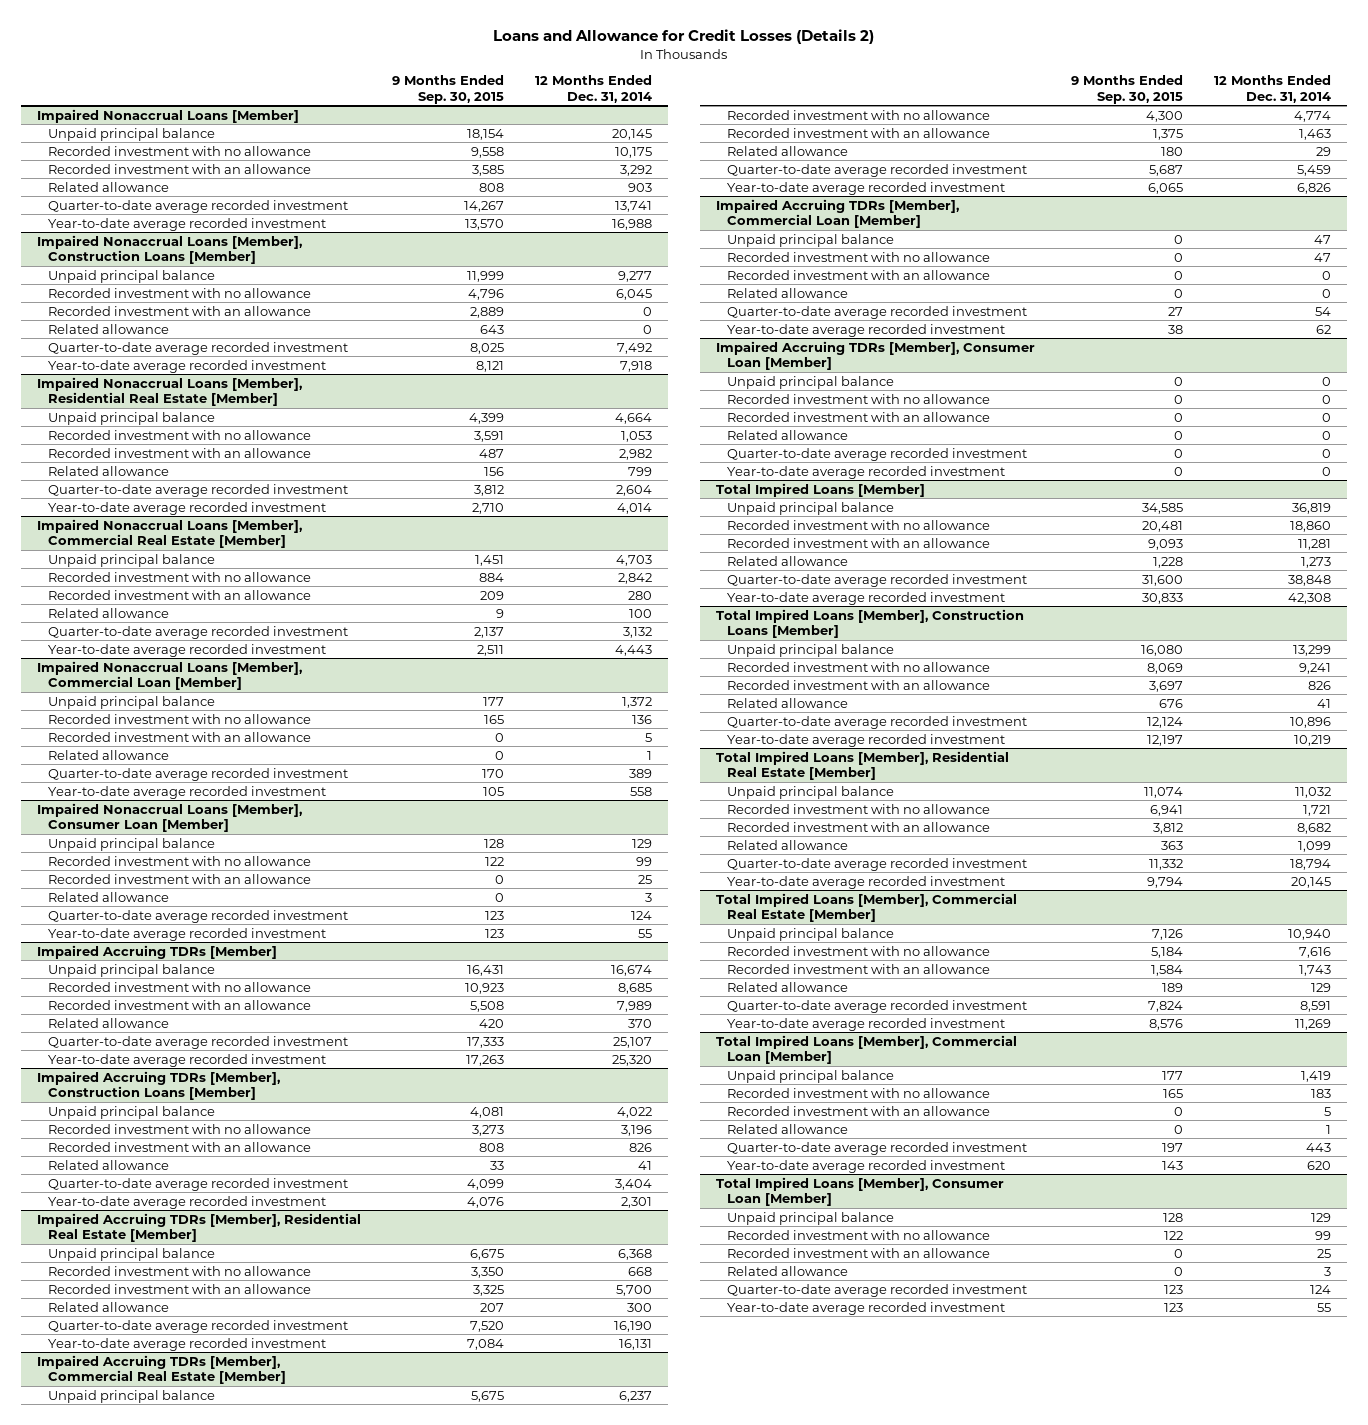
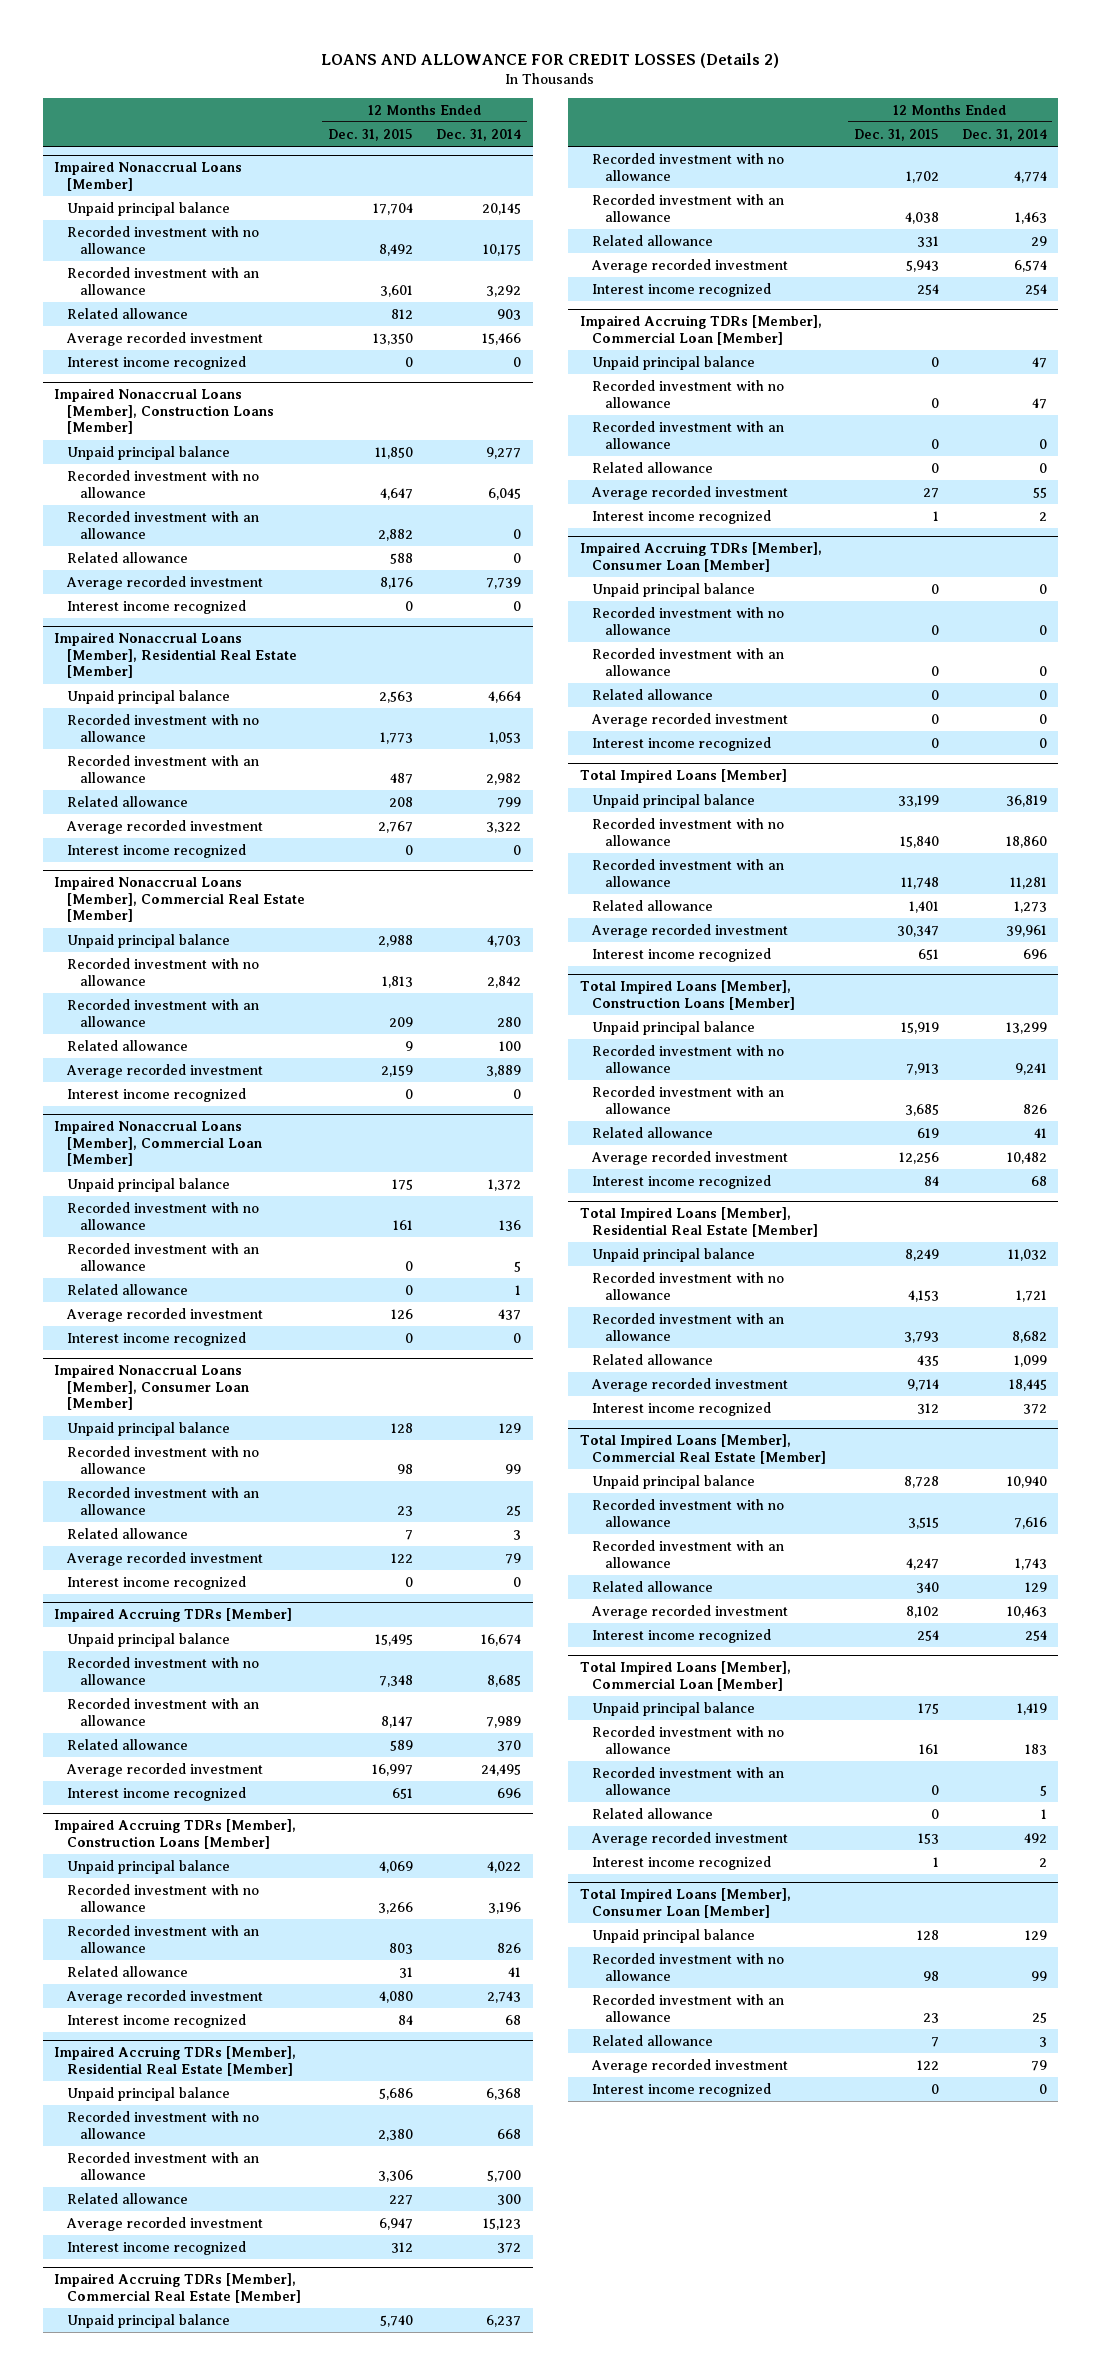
[493,29,875,45] Loans and Allowance for Credit Losses (Details 2) -> [321,52,780,68] LOANS AND ALLOWANCE FOR CREDIT LOSSES (Details 2)
[392,75,505,104] 9 Months Ended Sep. 30, 2015 -> none
none -> [328,129,414,142] Dec. 31, 2015
[47,217,326,231] Year-to-date average recorded investment -> none
[47,199,348,213] Quarter-to-date average recorded investment -> [66,332,264,347] Average recorded investment
[615,200,653,212] 13,741 -> [482,333,522,346] 15,466
none -> [67,356,247,371] Interest income recognized
[47,359,326,373] Year-to-date average recorded investment -> none
[47,341,348,355] Quarter-to-date average recorded investment -> [66,576,264,591] Average recorded investment
[617,342,653,354] 7,492 -> [486,577,522,590] 7,739
none -> [67,600,247,615] Interest income recognized
[47,501,326,515] Year-to-date average recorded investment -> none
[47,483,348,497] Quarter-to-date average recorded investment -> [66,820,264,835] Average recorded investment
[616,484,653,496] 2,604 -> [486,822,522,834] 3,322
none -> [67,844,247,859] Interest income recognized
[47,643,326,657] Year-to-date average recorded investment -> none
[47,625,348,639] Quarter-to-date average recorded investment -> [66,1064,264,1079] Average recorded investment
[623,626,653,638] 3,132 -> [486,1065,522,1078] 3,889
none -> [67,1088,247,1103] Interest income recognized
[47,785,326,799] Year-to-date average recorded investment -> none
[47,767,348,781] Quarter-to-date average recorded investment -> [66,1308,264,1323] Average recorded investment
[629,768,653,778] 389 -> [498,1309,522,1321] 437
none -> [67,1332,247,1347] Interest income recognized
[47,927,326,941] Year-to-date average recorded investment -> none
[47,909,348,923] Quarter-to-date average recorded investment -> [66,1552,264,1567] Average recorded investment
[631,910,653,920] 124 -> [505,1553,522,1565] 79
none -> [67,1576,247,1591] Interest income recognized
[47,1053,326,1067] Year-to-date average recorded investment -> none
[47,1035,348,1049] Quarter-to-date average recorded investment -> [66,1763,264,1778] Average recorded investment
[613,1036,653,1048] 25,107 -> [481,1764,522,1777] 24,495
none -> [67,1787,247,1802] Interest income recognized
[47,1195,326,1209] Year-to-date average recorded investment -> none
[47,1177,348,1191] Quarter-to-date average recorded investment -> [66,1990,264,2005] Average recorded investment
[615,1178,653,1190] 3,404 -> [487,1991,522,2004] 2,743
none -> [67,2014,247,2029] Interest income recognized
[47,1337,326,1351] Year-to-date average recorded investment -> none
[47,1319,348,1333] Quarter-to-date average recorded investment -> [66,2217,264,2232] Average recorded investment
[614,1320,653,1332] 16,190 -> [483,2218,522,2231] 15,123
none -> [67,2241,247,2256] Interest income recognized
[726,181,1005,195] Year-to-date average recorded investment -> none
[726,163,1027,177] Quarter-to-date average recorded investment -> [591,259,789,274] Average recorded investment
[1297,164,1332,176] 5,459 -> [1013,260,1047,273] 6,574
none -> [592,283,772,298] Interest income recognized
[726,323,1005,337] Year-to-date average recorded investment -> none
[726,305,1027,319] Quarter-to-date average recorded investment -> [591,486,789,501] Average recorded investment
[1315,306,1332,316] 54 -> [1032,487,1047,499] 55
none -> [592,510,772,525] Interest income recognized
[726,447,1027,461] Quarter-to-date average recorded investment -> [591,713,789,728] Average recorded investment
[726,465,1005,479] Year-to-date average recorded investment -> [592,737,772,752] Interest income recognized
[726,591,1005,605] Year-to-date average recorded investment -> none
[726,573,1027,587] Quarter-to-date average recorded investment -> [591,924,789,939] Average recorded investment
[1288,574,1332,586] 38,848 -> [1005,925,1047,938] 39,961
none -> [592,948,772,963] Interest income recognized
[726,733,1005,747] Year-to-date average recorded investment -> none
[726,715,1027,729] Quarter-to-date average recorded investment -> [591,1151,789,1166] Average recorded investment
[1290,716,1332,728] 10,896 -> [1006,1152,1047,1165] 10,482
none -> [592,1175,772,1190] Interest income recognized
[726,875,1005,889] Year-to-date average recorded investment -> none
[726,857,1027,871] Quarter-to-date average recorded investment -> [591,1378,789,1393] Average recorded investment
[1290,858,1332,870] 18,794 -> [1008,1379,1047,1392] 18,445
none -> [592,1402,772,1417] Interest income recognized
[726,1017,1005,1031] Year-to-date average recorded investment -> none
[726,999,1027,1013] Quarter-to-date average recorded investment -> [591,1605,789,1620] Average recorded investment
[1300,1000,1332,1012] 8,591 -> [1006,1606,1047,1619] 10,463
none -> [592,1629,772,1644] Interest income recognized
[726,1159,1005,1173] Year-to-date average recorded investment -> none
[726,1141,1027,1155] Quarter-to-date average recorded investment -> [591,1832,789,1847] Average recorded investment
[1306,1142,1332,1152] 443 -> [1023,1833,1047,1844] 492
none -> [592,1856,772,1871] Interest income recognized
[726,1301,1005,1315] Year-to-date average recorded investment -> none
[726,1283,1027,1297] Quarter-to-date average recorded investment -> [591,2059,789,2074] Average recorded investment
[1310,1284,1332,1294] 124 -> [1030,2060,1047,2072] 79
none -> [592,2083,772,2098] Interest income recognized

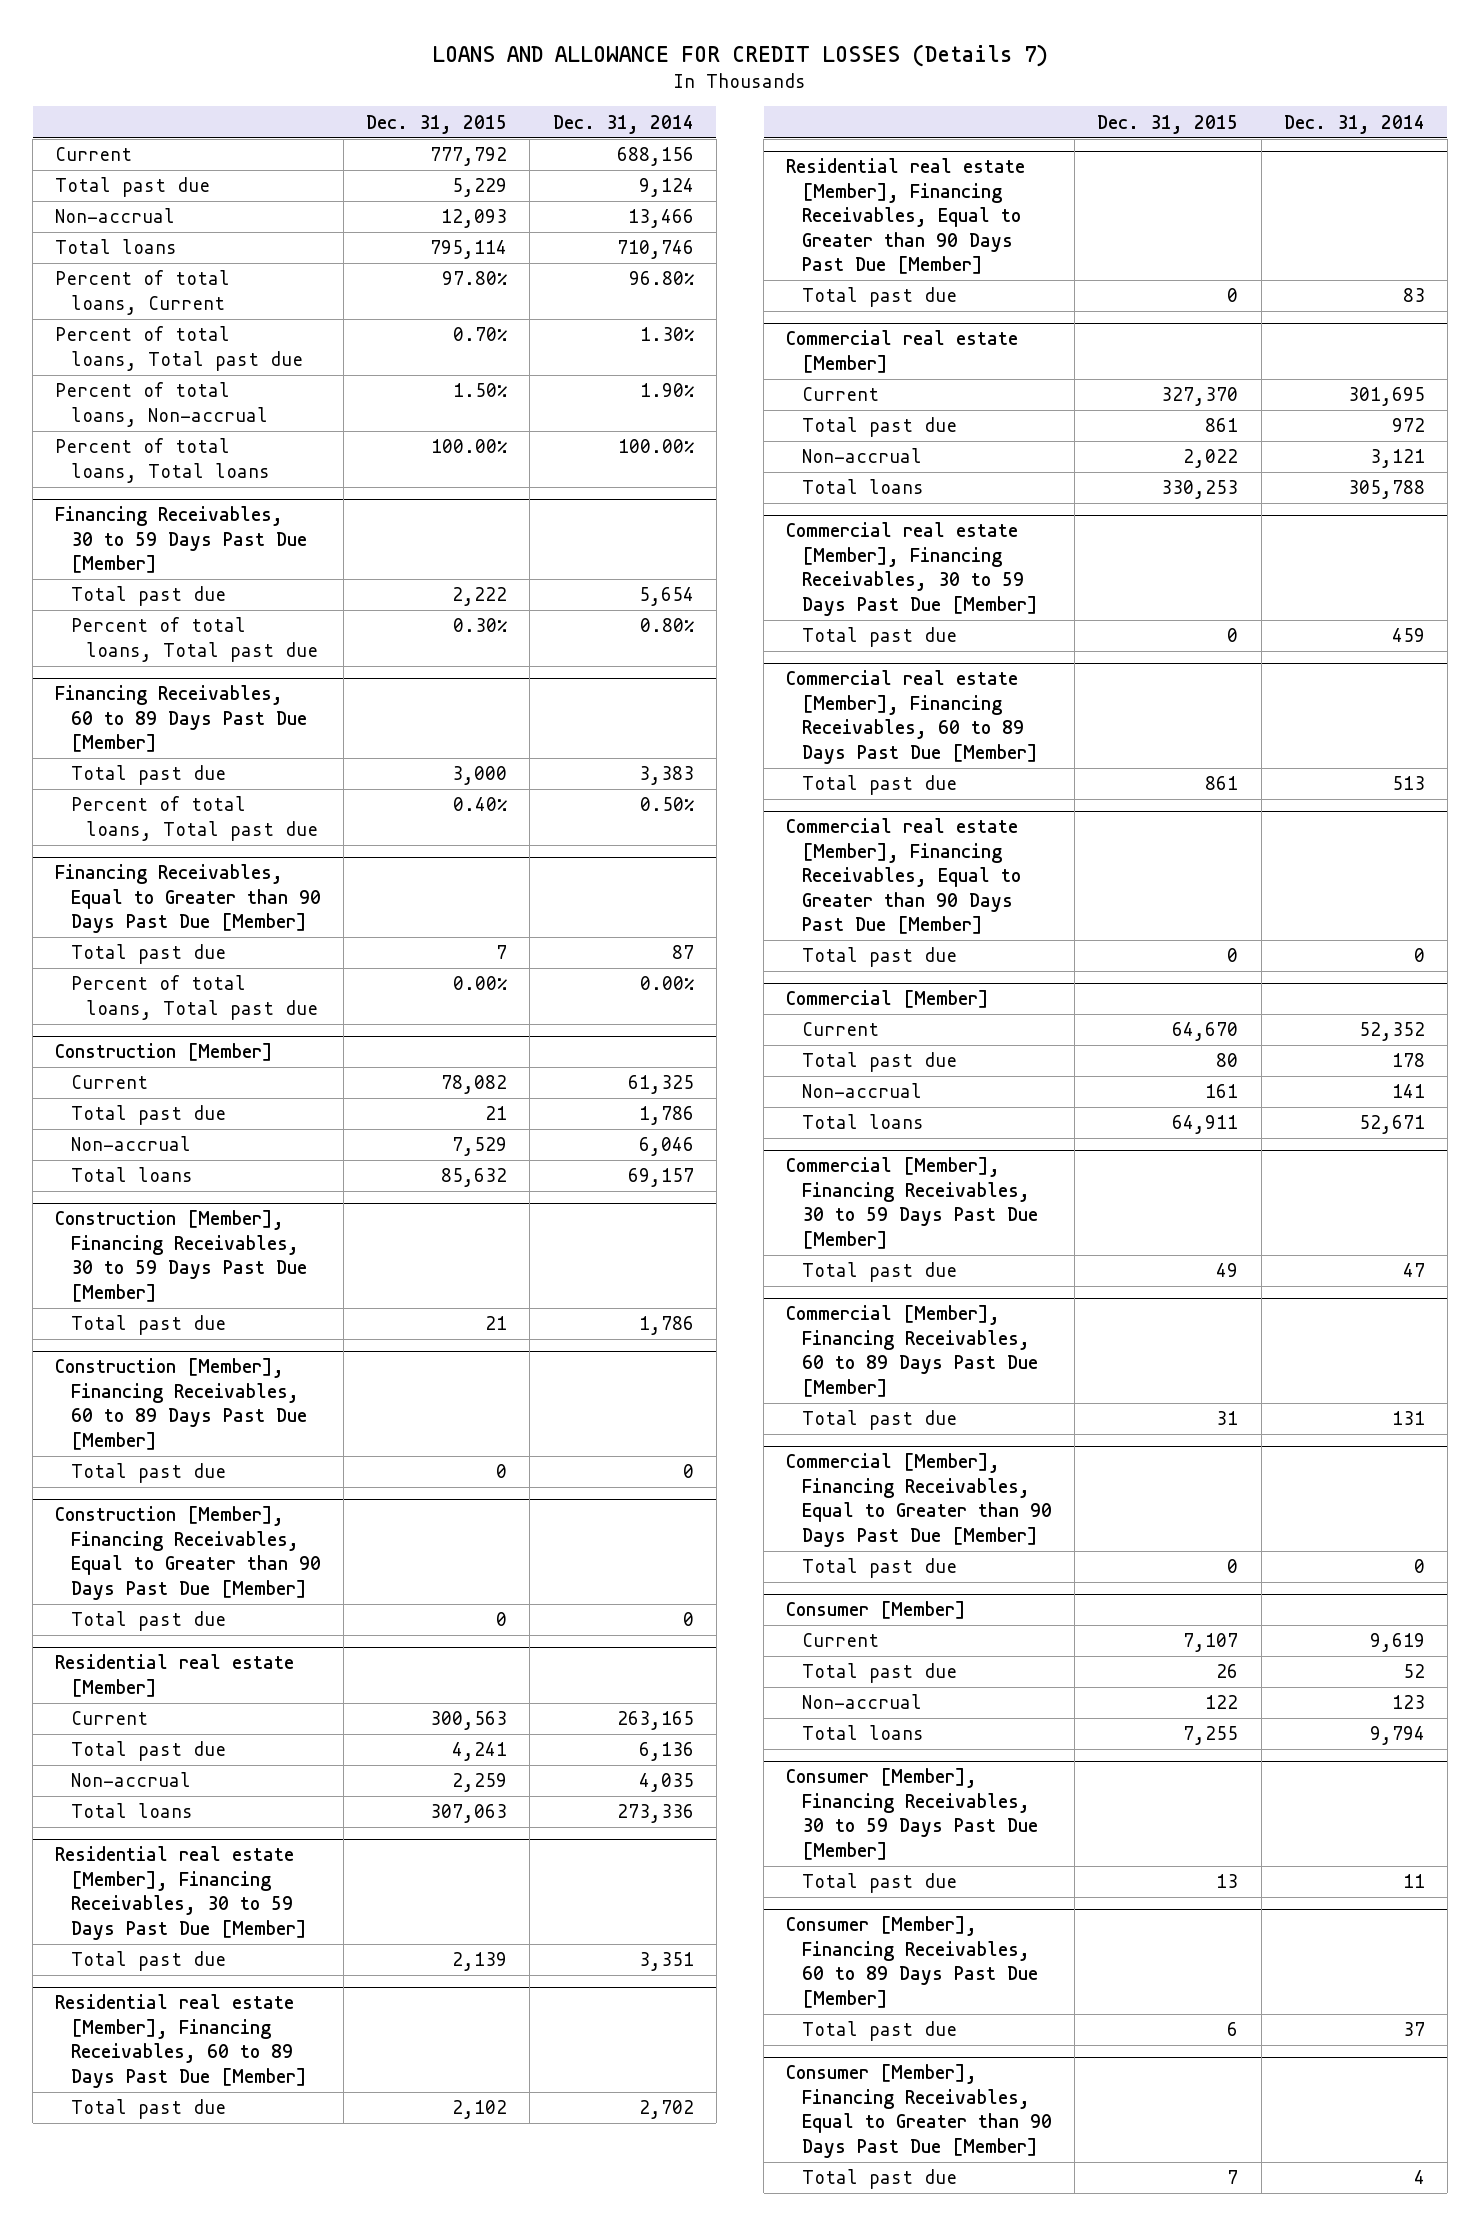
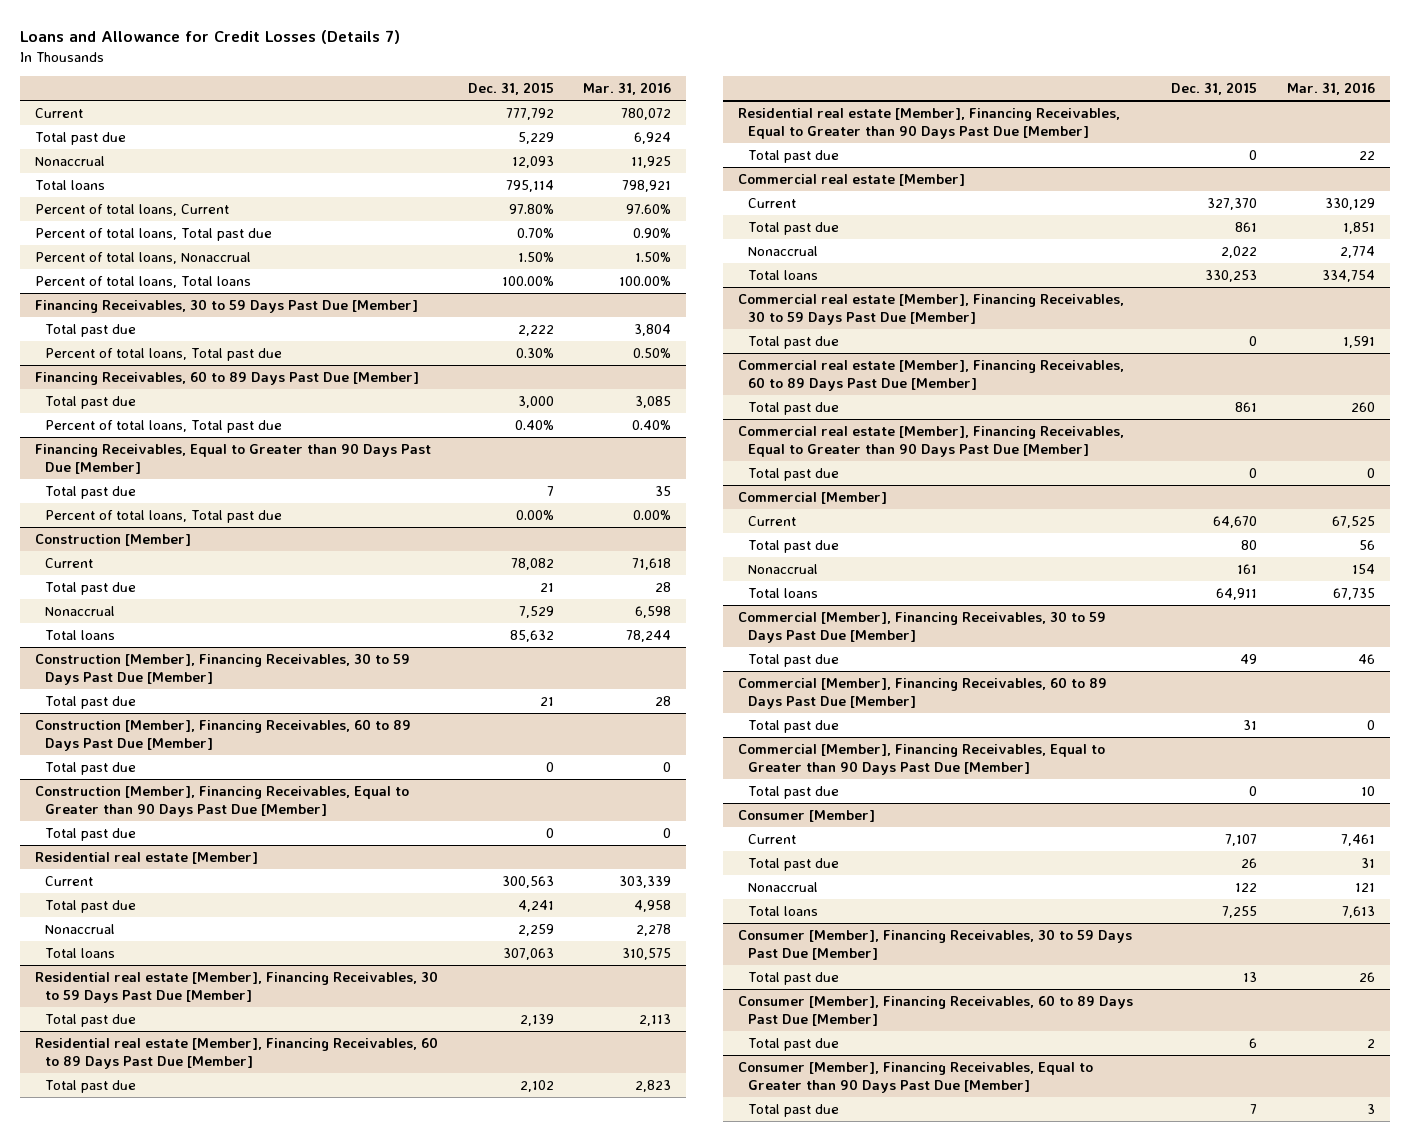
[432,43,1049,67] LOANS AND ALLOWANCE FOR CREDIT LOSSES (Details 7) -> [19,30,400,45] Loans and Allowance for Credit Losses (Details 7)
[552,114,694,134] Dec. 31, 2014 -> none
none -> [583,82,672,96] Mar. 31, 2016
[55,208,176,224] Non-accrual -> [34,155,105,166] Nonaccrual
[55,382,268,427] Percent of total loans, Non-accrual -> [34,251,251,264] Percent of total loans, Nonaccrual
[70,1136,191,1152] Non-accrual -> [45,605,116,616] Nonaccrual
[70,1772,191,1788] Non-accrual -> [45,923,116,934] Nonaccrual
[801,448,922,464] Non-accrual -> [748,245,819,256] Nonaccrual
[801,1083,922,1099] Non-accrual -> [748,563,819,574] Nonaccrual
[801,1694,922,1710] Non-accrual -> [748,881,819,892] Nonaccrual

